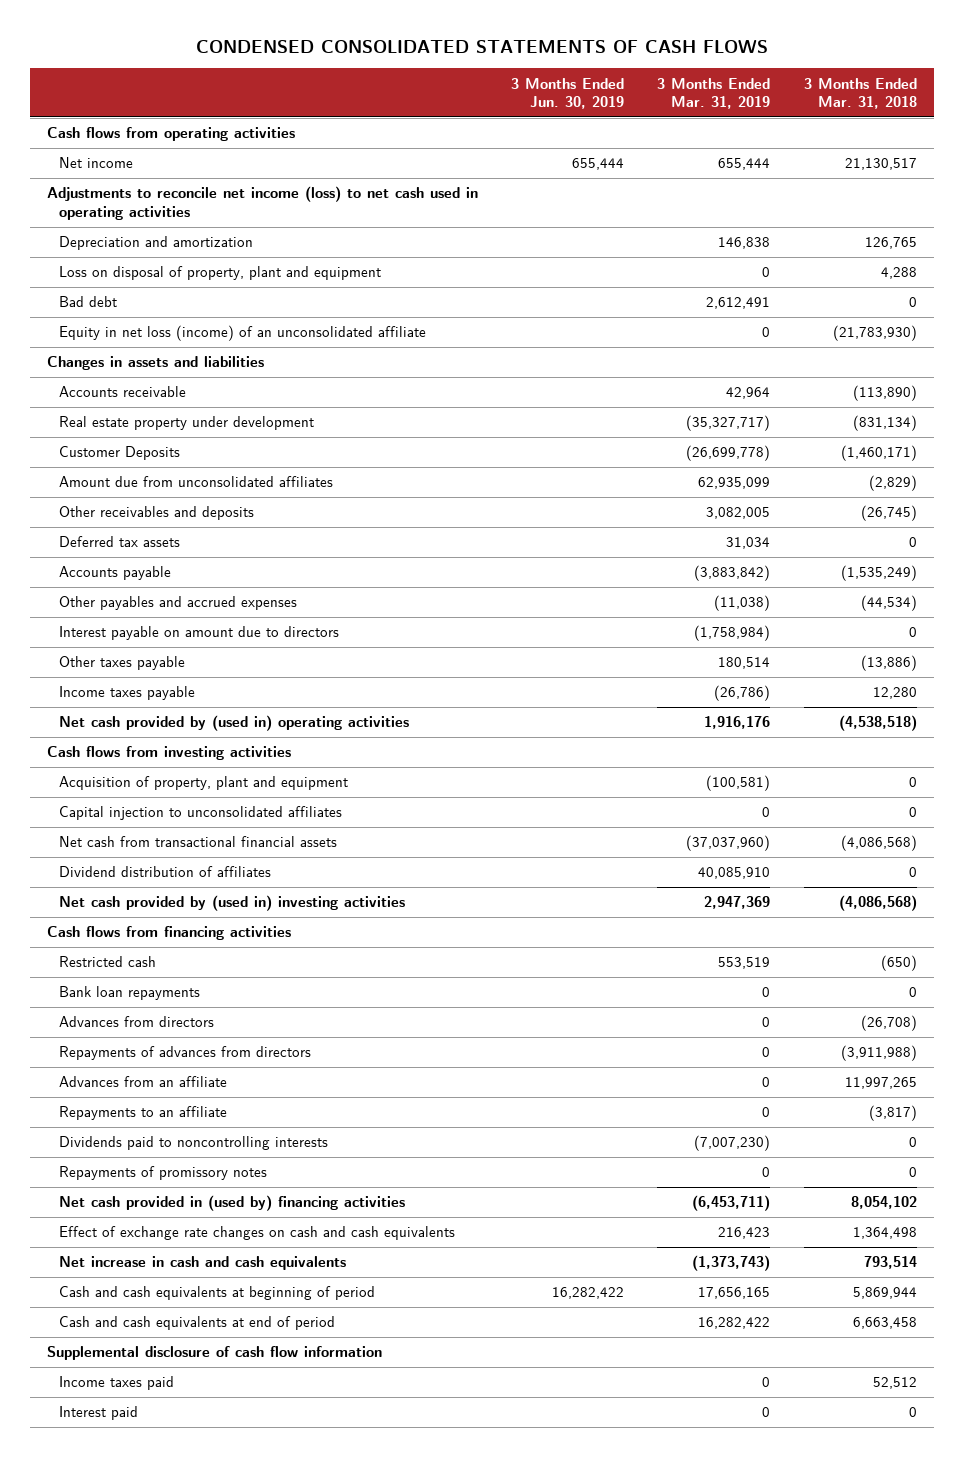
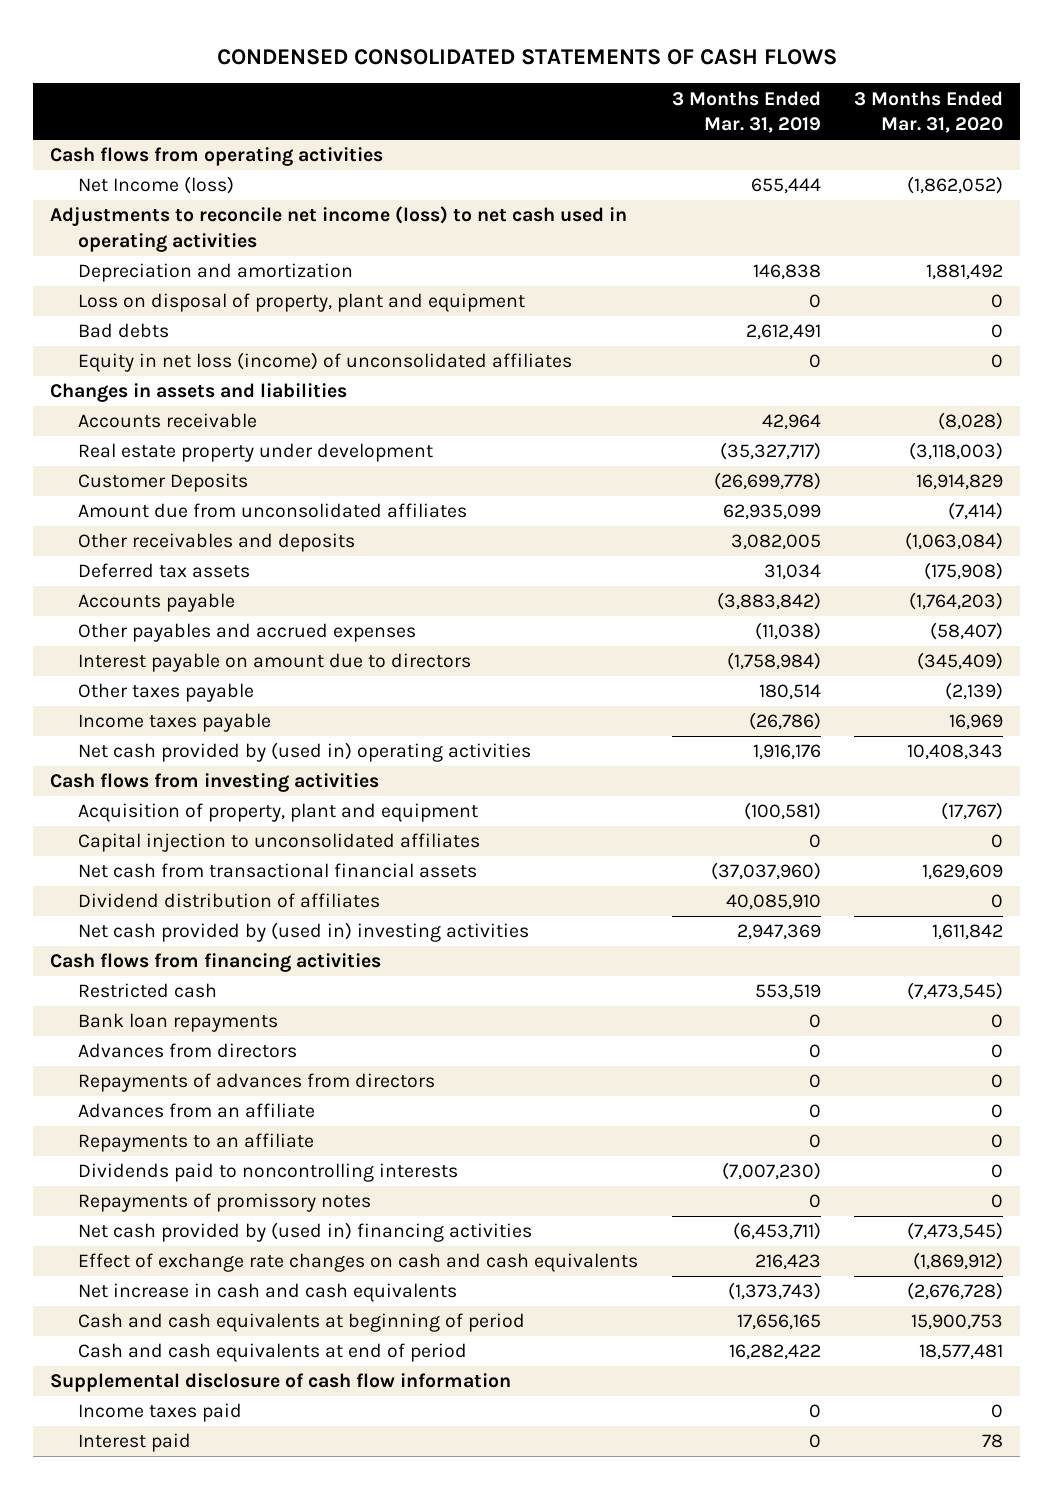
[510,77,624,109] 3 Months Ended Jun. 30, 2019 -> none
[803,77,917,109] 3 Months Ended Mar. 31, 2018 -> none
none -> [854,90,1004,134] 3 Months Ended Mar. 31, 2020
[58,157,133,169] Net income -> [77,176,234,195] Net Income (loss)
[58,296,117,308] Bad debt -> [77,323,169,339] Bad debts
[58,325,426,342] Equity in net loss (income) of an unconsolidated affiliate -> [77,352,572,373] Equity in net loss (income) of unconsolidated affiliates
[58,1195,405,1212] Net cash provided in (used by) financing activities -> [77,1222,532,1243] Net cash provided by (used in) financing activities

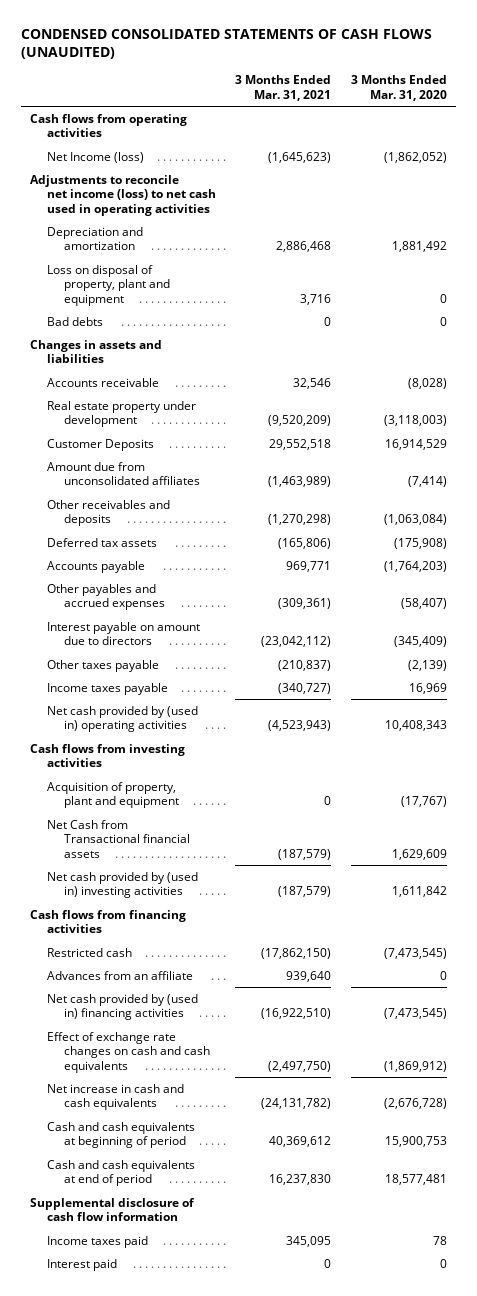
[216,48,837,65] CONDENSED CONSOLIDATED STATEMENTS OF CASH FLOWS -> [20,28,432,60] CONDENSED CONSOLIDATED STATEMENTS OF CASH FLOWS (UNAUDITED)
[671,90,821,134] 3 Months Ended Mar. 31, 2019 -> none
none -> [235,75,332,101] 3 Months Ended Mar. 31, 2021
[77,352,572,373] Equity in net loss (income) of unconsolidated affiliates -> none
[916,474,1004,491] 16,914,829 -> [384,438,447,450] 16,914,529
[77,833,480,853] Capital injection to unconsolidated affiliates -> none
[77,893,380,909] Dividend distribution of affiliates -> none
[77,863,477,879] Net cash from transactional financial assets -> [47,819,191,858] Net Cash from Transactional financial assets
[77,1013,278,1033] Bank loan repayments -> none
[77,1043,297,1059] Advances from directors -> none
[77,1073,435,1093] Repayments of advances from directors -> none
[77,1133,314,1153] Repayments to an affiliate -> none
[77,1163,458,1183] Dividends paid to noncontrolling interests -> none
[77,1193,371,1213] Repayments of promissory notes -> none
[991,1404,1004,1419] 0 -> [432,1235,447,1245] 78
[982,1434,1004,1449] 78 -> [439,1258,447,1268] 0

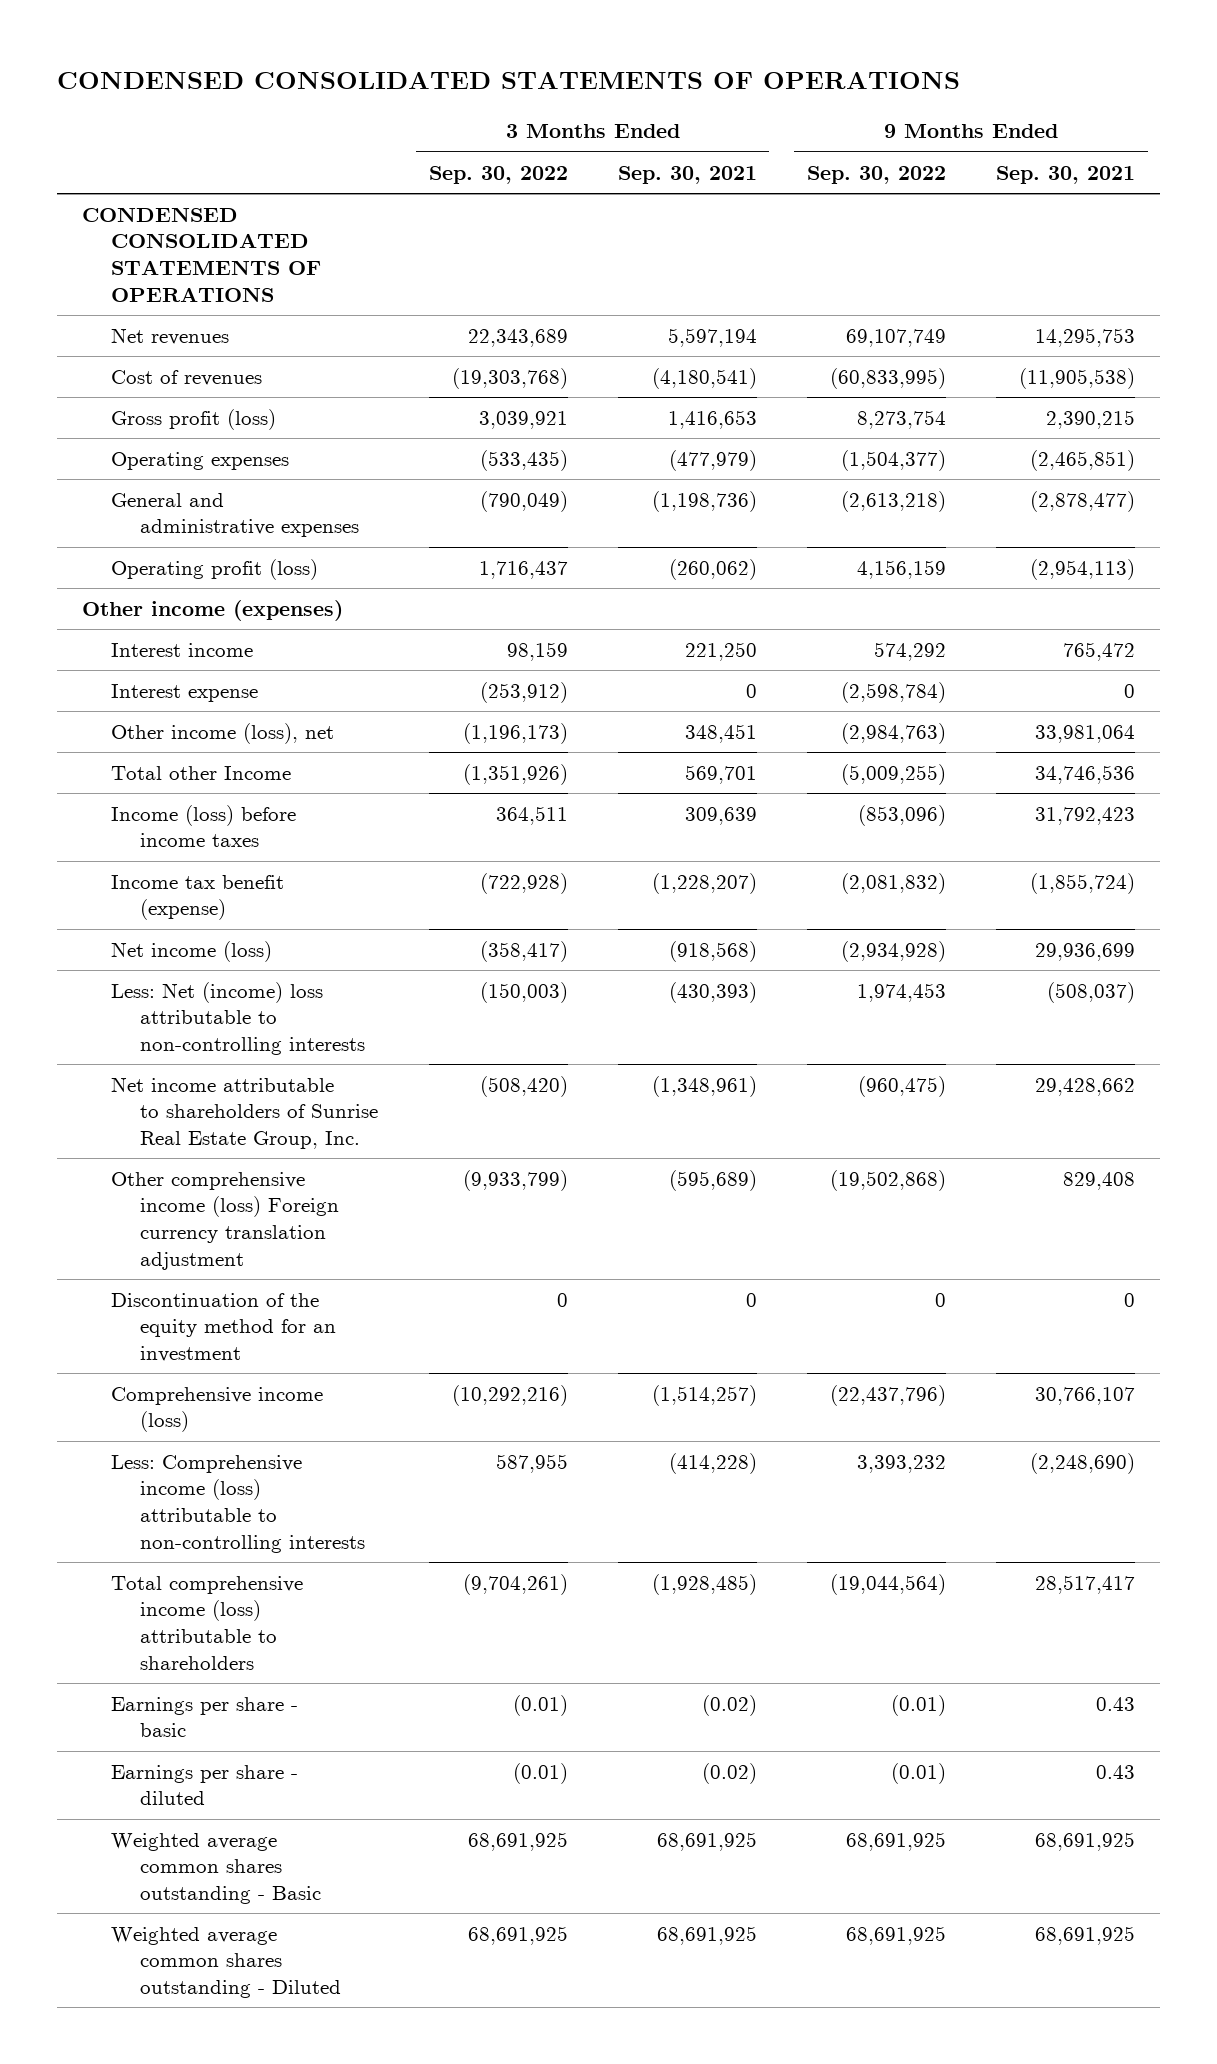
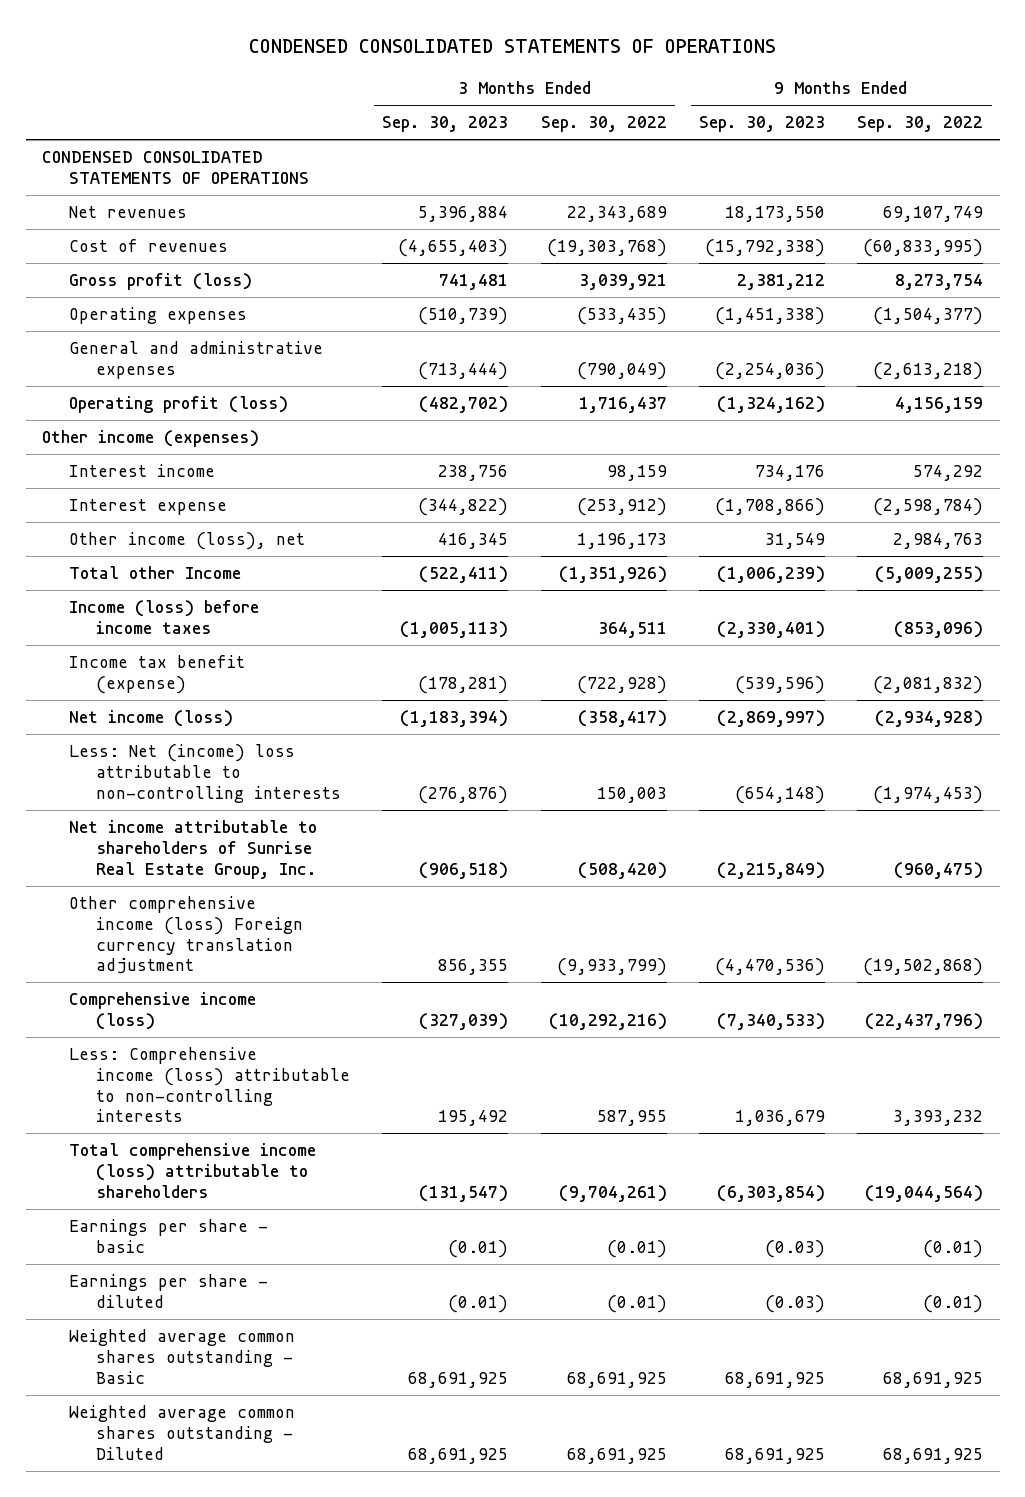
[617,165,757,184] Sep. 30, 2021 -> none
[995,165,1135,184] Sep. 30, 2021 -> none
none -> [382,116,509,133] Sep. 30, 2023
none -> [699,116,826,133] Sep. 30, 2023
[462,722,568,744] (1,196,173) -> [576,533,667,550] 1,196,173
[840,722,946,744] (2,984,763) -> [893,533,984,550] 2,984,763
[479,981,568,1003] (150,003) -> [596,786,667,803] 150,003
[856,982,946,1002] 1,974,453 -> [873,785,984,804] (1,974,453)
[111,1292,337,1363] Discontinuation of the equity method for an investment -> none

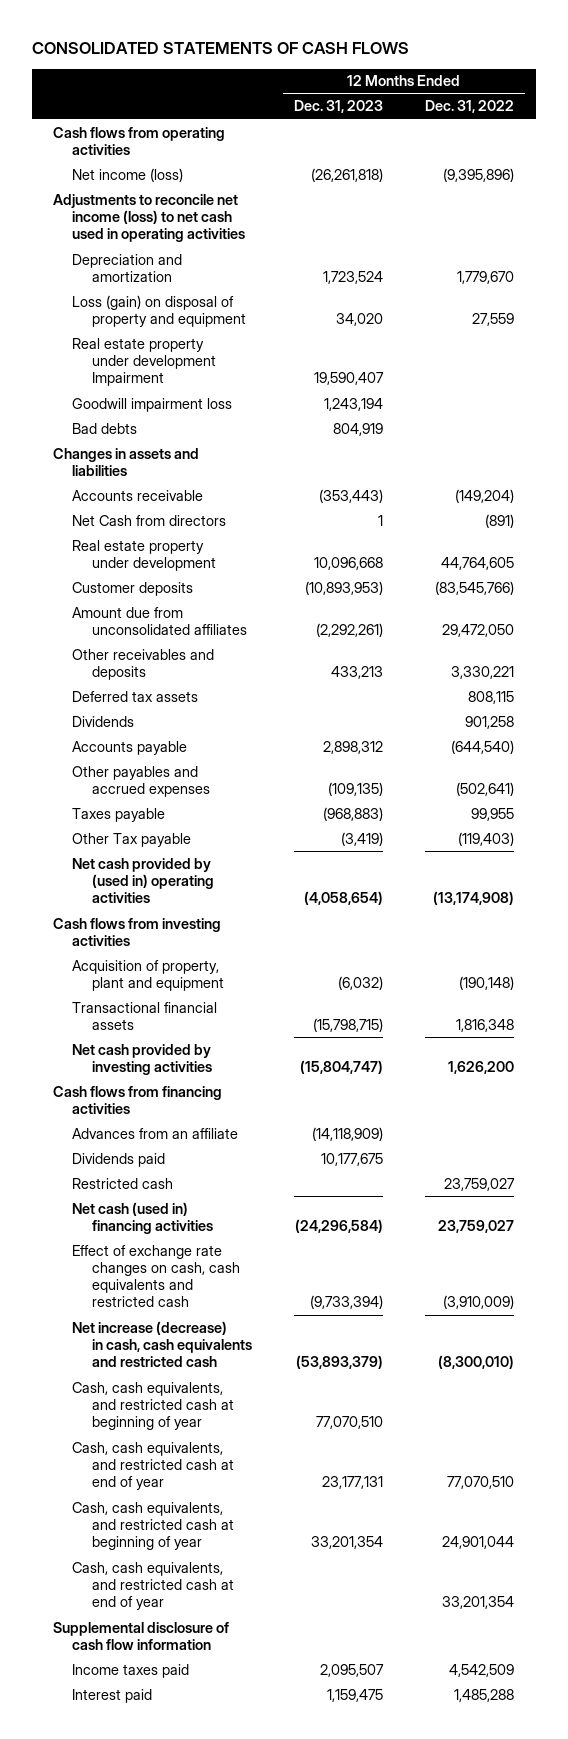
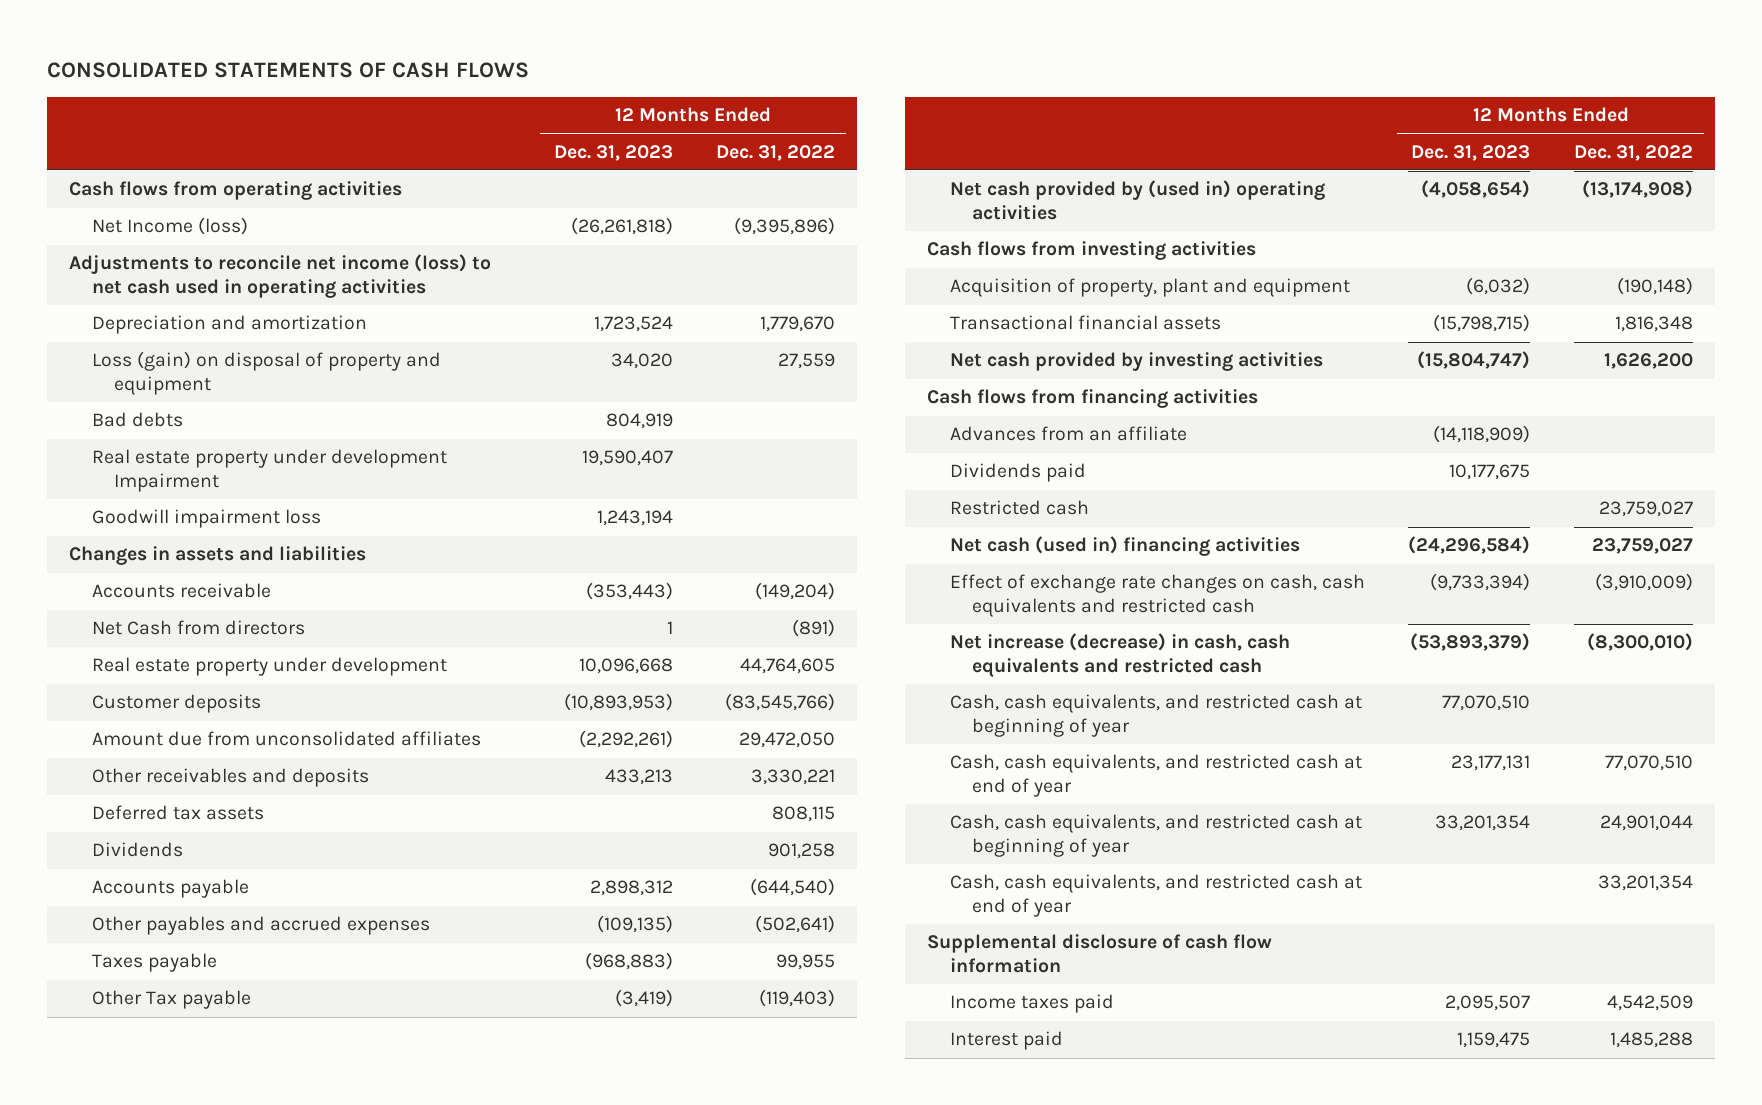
[72,167,184,182] Net income (loss) -> [91,217,248,236] Net Income (loss)
[72,422,138,434] Bad debts -> [91,412,183,428] Bad debts

